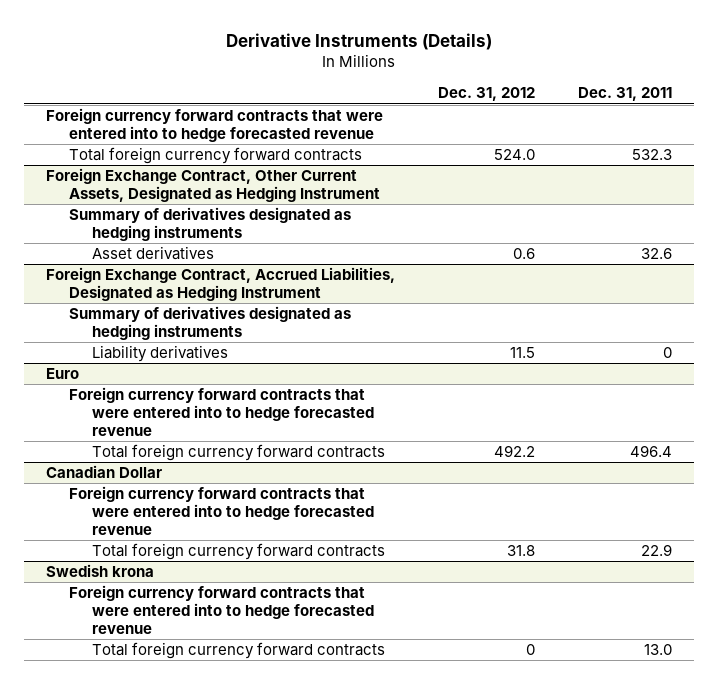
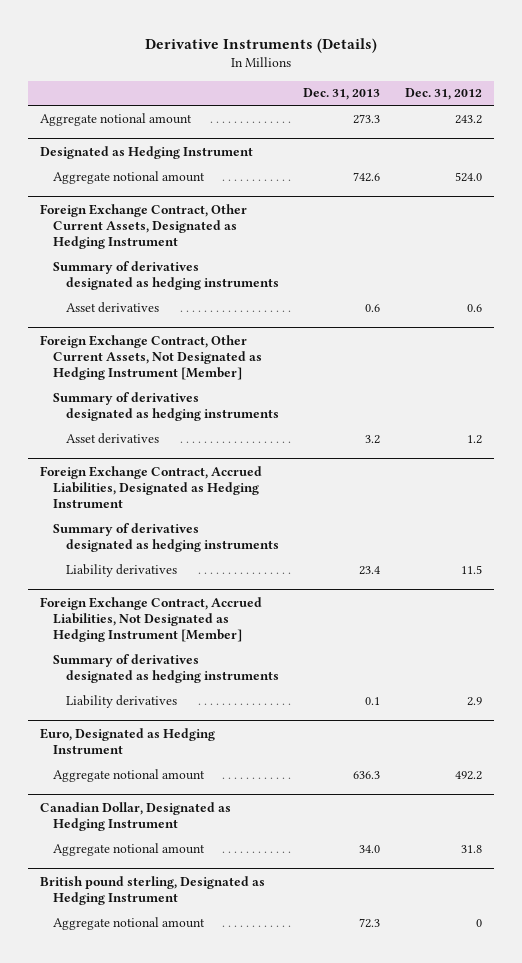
[578,87,673,102] Dec. 31, 2011 -> none
none -> [303,88,381,101] Dec. 31, 2013
[45,108,383,142] Foreign currency forward contracts that were entered into to hedge forecasted revenue -> none
none -> [40,112,193,126] Aggregate notional amount
none -> [40,145,254,159] Designated as Hedging Instrument
[68,147,362,165] Total foreign currency forward contracts -> [52,170,205,184] Aggregate notional amount
none -> [40,334,262,380] Foreign Exchange Contract, Other Current Assets, Not Designated as Hedging Instrument [Member]
none -> [52,391,279,421] Summary of derivatives designated as hedging instruments
none -> [65,432,159,444] Asset derivatives
[45,368,79,380] Euro -> none
[68,387,375,436] Foreign currency forward contracts that were entered into to hedge forecasted revenue -> none
[45,465,162,479] Canadian Dollar -> none
[68,486,375,535] Foreign currency forward contracts that were entered into to hedge forecasted revenue -> none
[45,564,154,578] Swedish krona -> none
[68,585,375,634] Foreign currency forward contracts that were entered into to hedge forecasted revenue -> none
[92,642,386,660] Total foreign currency forward contracts -> none
none -> [40,596,263,642] Foreign Exchange Contract, Accrued Liabilities, Not Designated as Hedging Instrument [Member]
none -> [52,653,279,683] Summary of derivatives designated as hedging instruments
none -> [65,694,177,708] Liability derivatives
none -> [40,727,216,754] Euro, Designated as Hedging Instrument
[92,444,386,462] Total foreign currency forward contracts -> [52,768,205,782] Aggregate notional amount
none -> [40,801,232,831] Canadian Dollar, Designated as Hedging Instrument
[92,543,386,561] Total foreign currency forward contracts -> [52,842,205,856] Aggregate notional amount
none -> [40,875,266,905] British pound sterling, Designated as Hedging Instrument
none -> [52,916,205,930] Aggregate notional amount

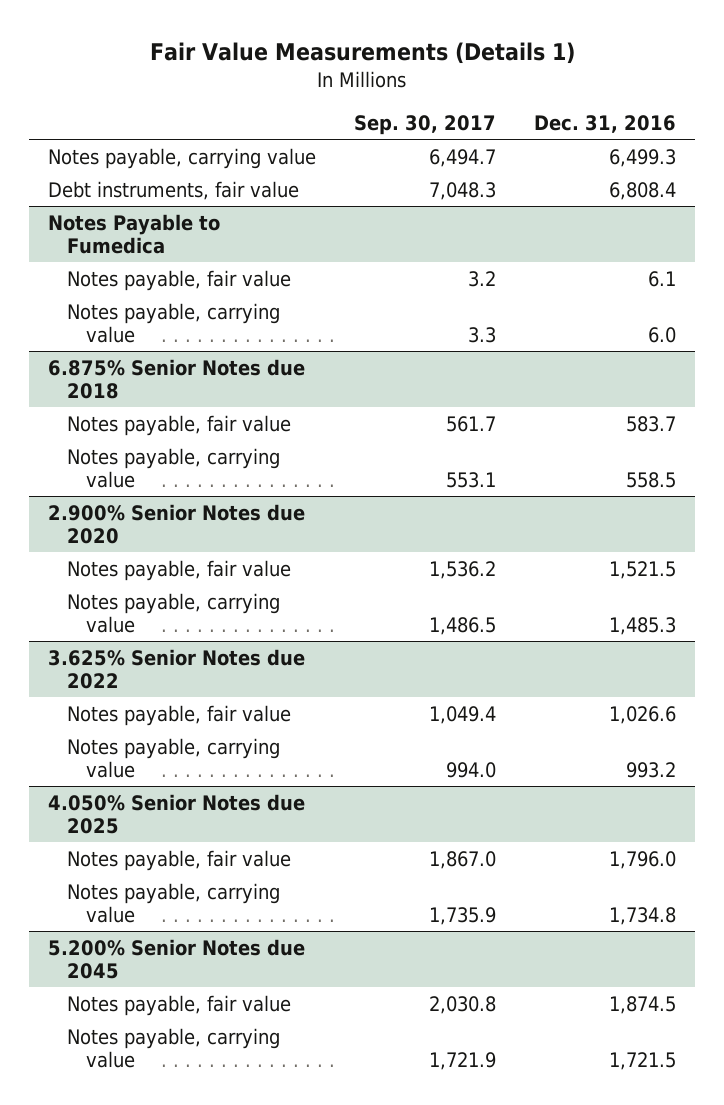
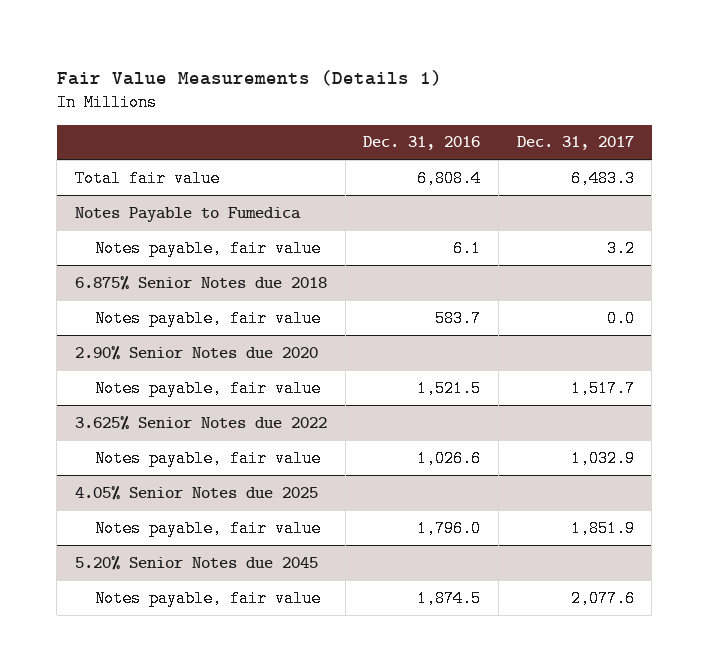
[354,115,497,136] Sep. 30, 2017 -> none
none -> [516,136,634,151] Dec. 31, 2017
[48,147,317,169] Notes payable, carrying value -> none
[48,180,300,200] Debt instruments, fair value -> [74,169,220,187] Total fair value
[67,302,281,343] Notes payable, carrying value -> none
[67,447,281,488] Notes payable, carrying value -> none
[48,503,306,544] 2.900% Senior Notes due 2020 -> [74,345,318,361] 2.90% Senior Notes due 2020
[67,592,281,633] Notes payable, carrying value -> none
[67,737,281,778] Notes payable, carrying value -> none
[48,793,306,834] 4.050% Senior Notes due 2025 -> [74,485,318,501] 4.05% Senior Notes due 2025
[67,882,281,923] Notes payable, carrying value -> none
[48,938,306,979] 5.200% Senior Notes due 2045 -> [74,555,318,571] 5.20% Senior Notes due 2045
[67,1027,281,1068] Notes payable, carrying value -> none

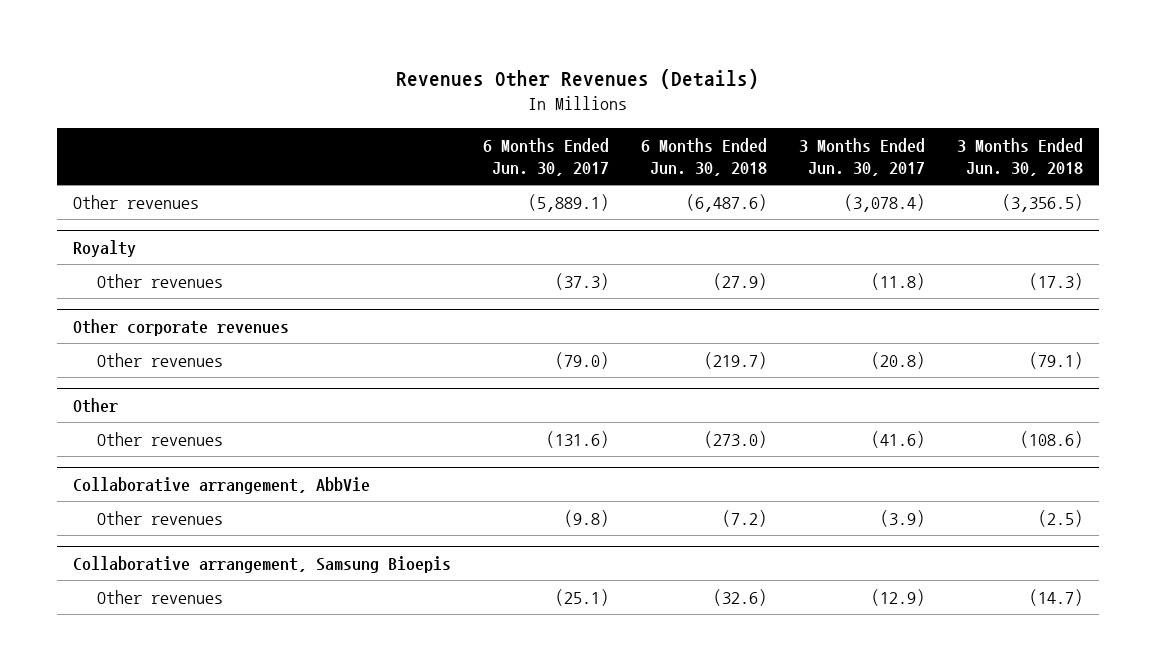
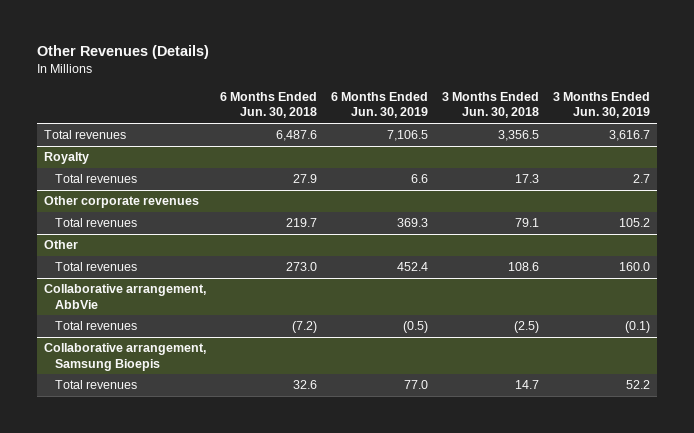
[395,68,759,89] Revenues Other Revenues (Details) -> [36,45,209,60] Other Revenues (Details)
[482,137,609,177] 6 Months Ended Jun. 30, 2017 -> none
[799,137,926,177] 3 Months Ended Jun. 30, 2017 -> none
none -> [330,92,428,119] 6 Months Ended Jun. 30, 2019
none -> [552,92,650,119] 3 Months Ended Jun. 30, 2019
[72,194,199,209] Other revenues -> [43,130,126,140] Total revenues
[685,193,767,212] (6,487.6) -> [275,130,317,142] 6,487.6
[1002,193,1084,212] (3,356.5) -> [497,130,539,142] 3,356.5
[97,273,224,288] Other revenues -> [54,174,137,184] Total revenues
[712,272,767,290] (27.9) -> [292,174,317,184] 27.9
[1029,272,1084,290] (17.3) -> [514,174,539,184] 17.3
[97,352,224,367] Other revenues -> [54,218,137,228] Total revenues
[703,351,767,369] (219.7) -> [285,218,317,228] 219.7
[1029,351,1084,369] (79.1) -> [514,218,539,228] 79.1
[97,431,224,446] Other revenues -> [54,262,137,272] Total revenues
[703,430,767,448] (273.0) -> [285,262,317,272] 273.0
[1020,430,1084,448] (108.6) -> [507,262,539,272] 108.6
[97,510,224,525] Other revenues -> [54,321,137,331] Total revenues
[97,589,224,604] Other revenues -> [54,380,137,390] Total revenues
[712,588,767,606] (32.6) -> [292,380,317,390] 32.6
[1029,588,1084,606] (14.7) -> [514,380,539,390] 14.7

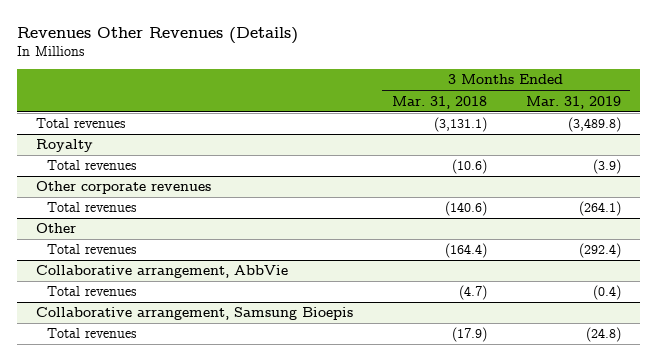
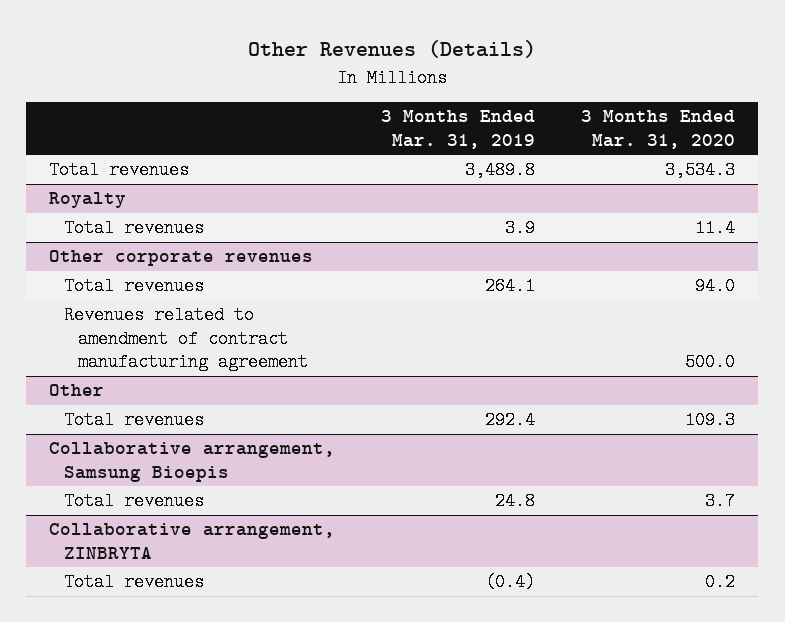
[17,26,299,44] Revenues Other Revenues (Details) -> [248,40,537,59] Other Revenues (Details)
[392,95,488,109] Mar. 31, 2018 -> none
none -> [581,110,736,149] 3 Months Ended Mar. 31, 2020
[567,117,621,133] (3,489.8) -> [465,161,536,180] 3,489.8
[592,159,621,175] (3.9) -> [505,219,536,238] 3.9
[578,201,621,217] (264.1) -> [485,277,536,296] 264.1
none -> [63,306,309,371] Revenues related to amendment of contract manufacturing agreement
[36,265,289,279] Collaborative arrangement, AbbVie -> none
[47,286,138,297] Total revenues -> none
[578,243,621,259] (292.4) -> [485,411,536,430] 292.4
[585,327,621,343] (24.8) -> [495,492,536,511] 24.8
none -> [49,523,336,559] Collaborative arrangement, ZINBRYTA
none -> [63,573,204,592] Total revenues

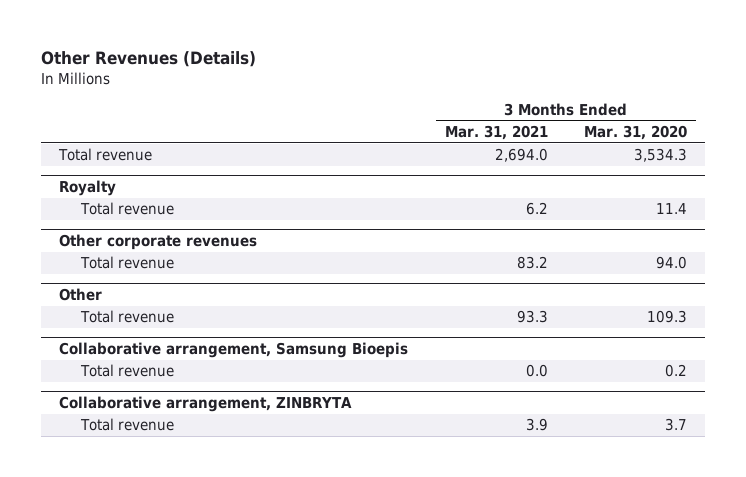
[381,110,536,149] 3 Months Ended Mar. 31, 2019 -> none
none -> [444,124,548,140] Mar. 31, 2021
[49,161,190,180] Total revenues -> [58,148,153,162] Total revenue
[63,219,204,238] Total revenues -> [79,202,174,216] Total revenue
[63,306,309,371] Revenues related to amendment of contract manufacturing agreement -> none
[63,277,204,296] Total revenues -> [79,256,174,270] Total revenue
[63,411,204,430] Total revenues -> [79,310,174,324] Total revenue
[63,492,204,511] Total revenues -> [79,364,174,378] Total revenue
[705,492,736,511] 3.7 -> [664,364,687,378] 0.2
[63,573,204,592] Total revenues -> [79,418,174,432] Total revenue
[705,573,736,592] 0.2 -> [664,418,687,432] 3.7

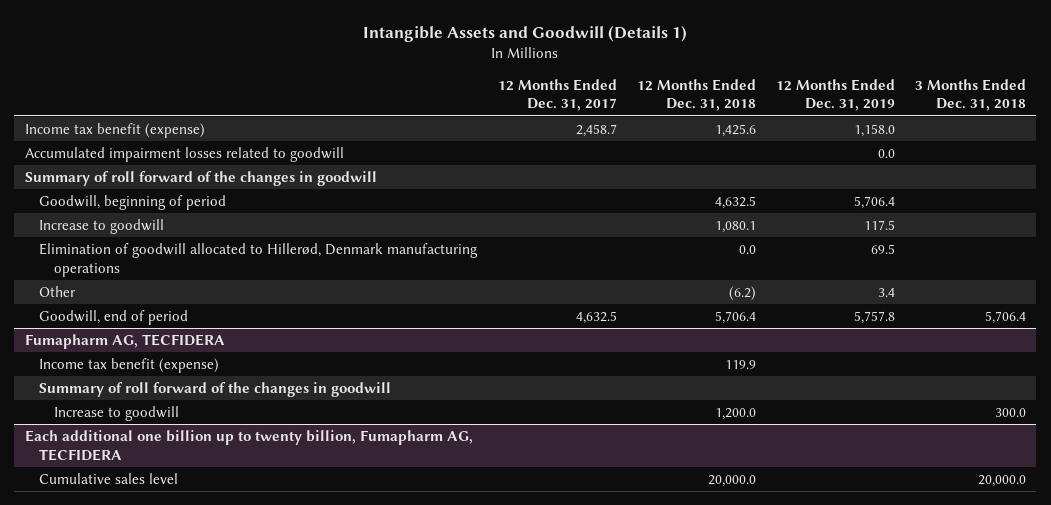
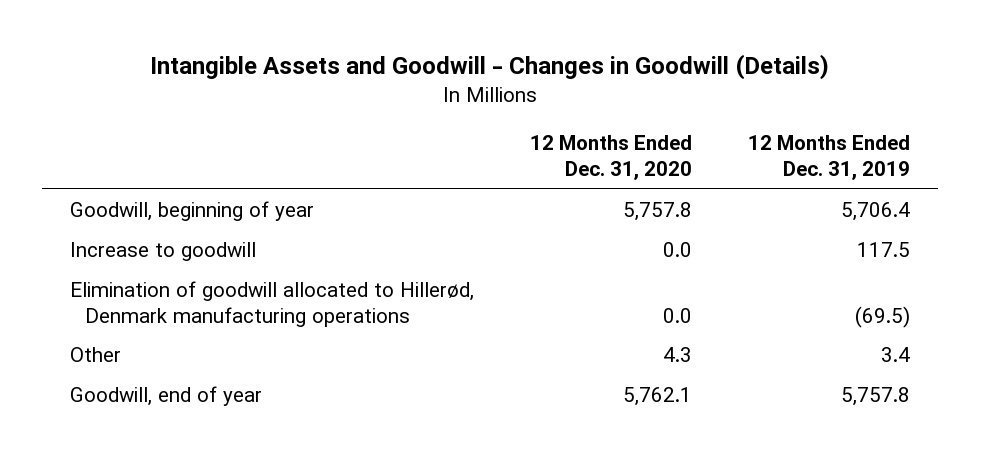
[363,24,688,42] Intangible Assets and Goodwill (Details 1) -> [150,54,830,81] Intangible Assets and Goodwill - Changes in Goodwill (Details)
[497,78,617,112] 12 Months Ended Dec. 31, 2017 -> none
[636,78,756,112] 12 Months Ended Dec. 31, 2018 -> none
[915,78,1027,112] 3 Months Ended Dec. 31, 2018 -> none
none -> [530,135,693,181] 12 Months Ended Dec. 31, 2020
[24,122,205,138] Income tax benefit (expense) -> none
[24,146,344,162] Accumulated impairment losses related to goodwill -> none
[24,170,377,186] Summary of roll forward of the changes in goodwill -> none
[39,194,227,210] Goodwill, beginning of period -> [70,201,315,222] Goodwill, beginning of year
[871,243,896,254] 69.5 -> [855,305,911,328] (69.5)
[24,333,225,349] Fumapharm AG, TECFIDERA -> none
[39,357,220,373] Income tax benefit (expense) -> none
[39,381,392,397] Summary of roll forward of the changes in goodwill -> none
[53,405,179,421] Increase to goodwill -> none
[24,429,473,461] Each additional one billion up to twenty billion, Fumapharm AG, TECFIDERA -> none
[39,472,179,484] Cumulative sales level -> none
[39,309,189,325] Goodwill, end of period -> [70,386,263,407] Goodwill, end of year

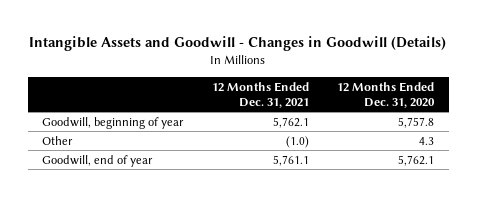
[748,135,911,181] 12 Months Ended Dec. 31, 2019 -> none
none -> [211,81,309,108] 12 Months Ended Dec. 31, 2021
[70,242,257,262] Increase to goodwill -> none
[70,281,475,327] Elimination of goodwill allocated to Hillerød, Denmark manufacturing operations -> none

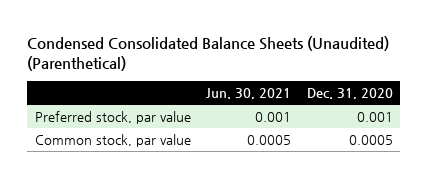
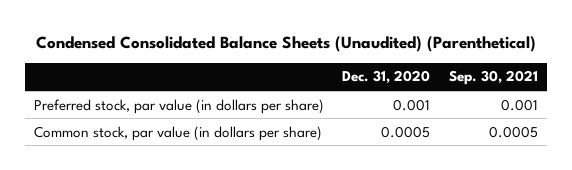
[206,88,292,100] Jun. 30, 2021 -> none
none -> [448,70,538,86] Sep. 30, 2021
[34,111,191,125] Preferred stock, par value -> [34,98,325,114] Preferred stock, par value (in dollars per share)
[34,134,191,148] Common stock, par value -> [34,125,323,141] Common stock, par value (in dollars per share)

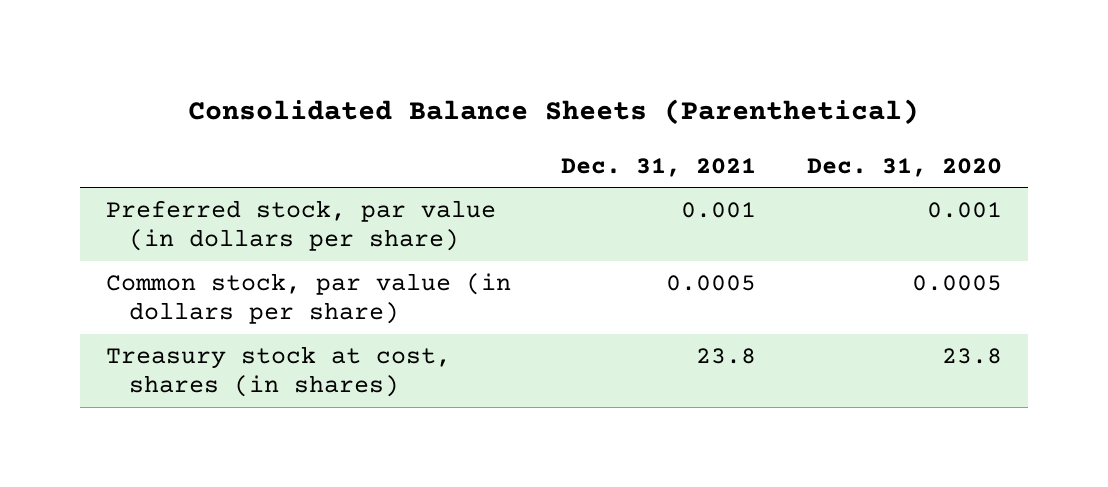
[35,36,536,53] Condensed Consolidated Balance Sheets (Unaudited) (Parenthetical) -> [187,98,919,125] Consolidated Balance Sheets (Parenthetical)
[448,70,538,86] Sep. 30, 2021 -> none
none -> [561,157,757,177] Dec. 31, 2021
none -> [105,345,451,398] Treasury stock at cost, shares (in shares)

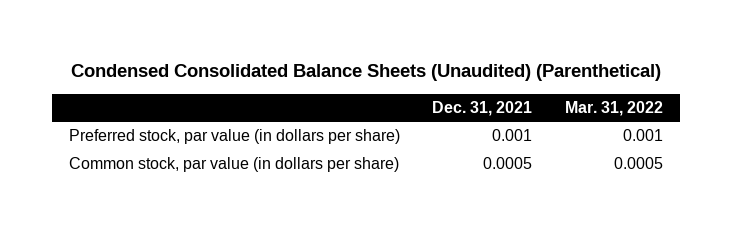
[187,98,919,125] Consolidated Balance Sheets (Parenthetical) -> [70,64,661,82] Condensed Consolidated Balance Sheets (Unaudited) (Parenthetical)
[807,157,1003,177] Dec. 31, 2020 -> none
none -> [565,100,664,116] Mar. 31, 2022
[105,345,451,398] Treasury stock at cost, shares (in shares) -> none

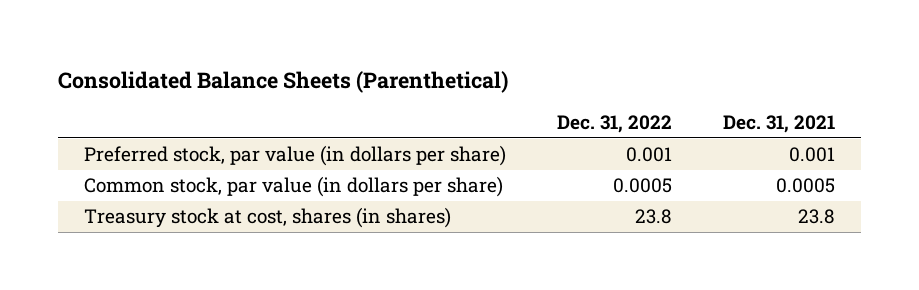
[70,64,661,82] Condensed Consolidated Balance Sheets (Unaudited) (Parenthetical) -> [58,70,509,93] Consolidated Balance Sheets (Parenthetical)
[565,100,664,116] Mar. 31, 2022 -> none
none -> [557,114,673,133] Dec. 31, 2022
none -> [83,207,451,229] Treasury stock at cost, shares (in shares)

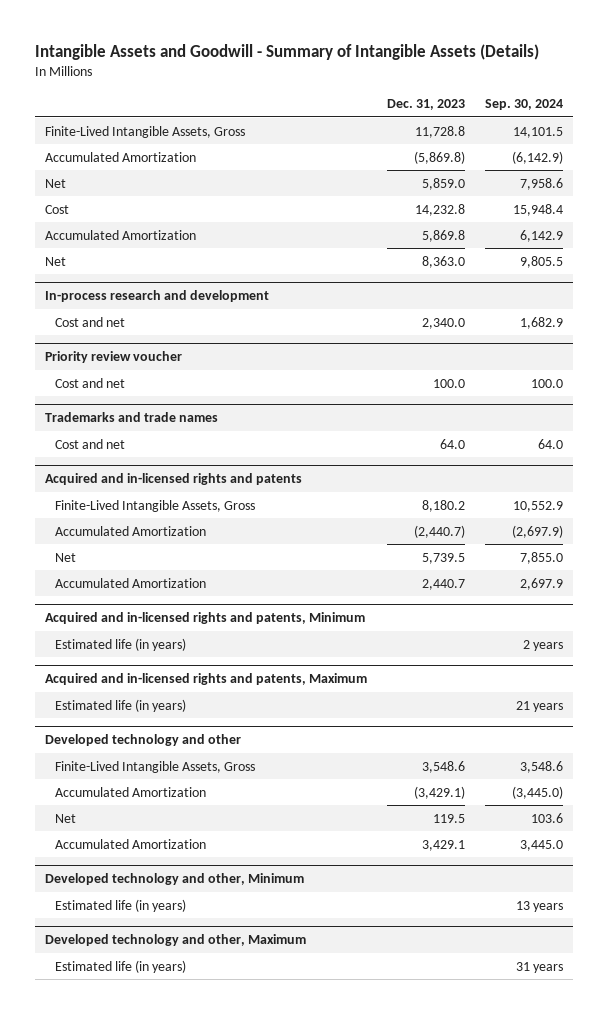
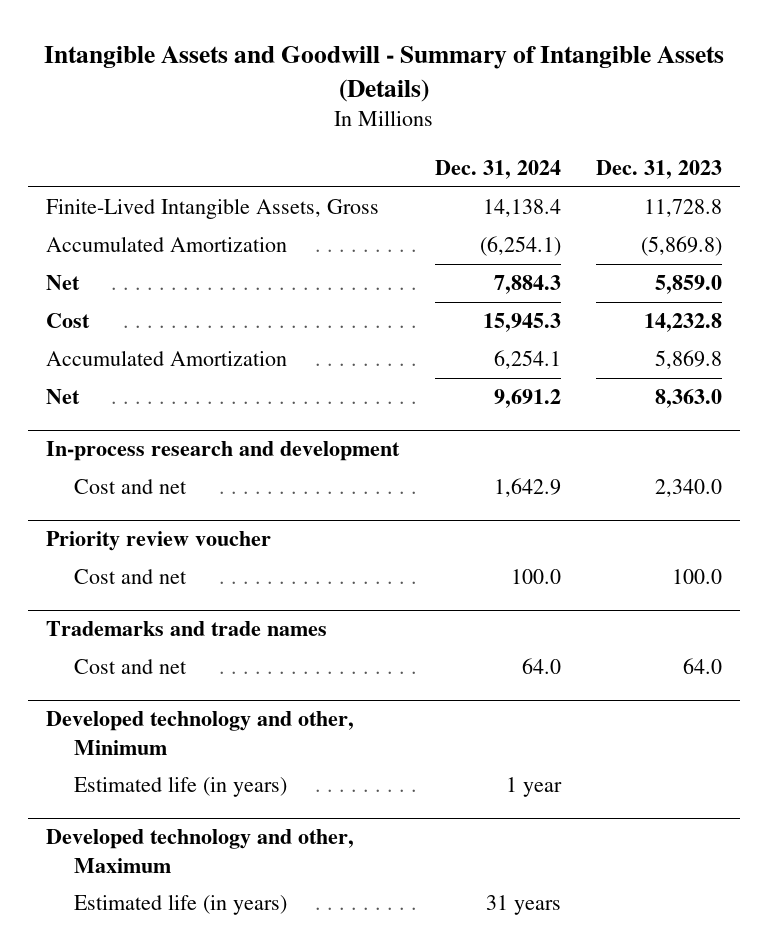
[485,99,564,111] Sep. 30, 2024 -> none
none -> [434,159,561,179] Dec. 31, 2024
[45,473,303,486] Acquired and in-licensed rights and patents -> none
[55,499,256,512] Finite-Lived Intangible Assets, Gross -> none
[55,525,207,536] Accumulated Amortization -> none
[55,552,77,562] Net -> none
[55,577,207,588] Accumulated Amortization -> none
[45,612,366,625] Acquired and in-licensed rights and patents, Minimum -> none
[55,637,187,651] Estimated life (in years) -> none
[45,673,368,686] Acquired and in-licensed rights and patents, Maximum -> none
[55,698,187,712] Estimated life (in years) -> none
[45,734,242,747] Developed technology and other -> none
[55,760,256,773] Finite-Lived Intangible Assets, Gross -> none
[55,786,207,797] Accumulated Amortization -> none
[55,813,77,823] Net -> none
[55,838,207,849] Accumulated Amortization -> none

